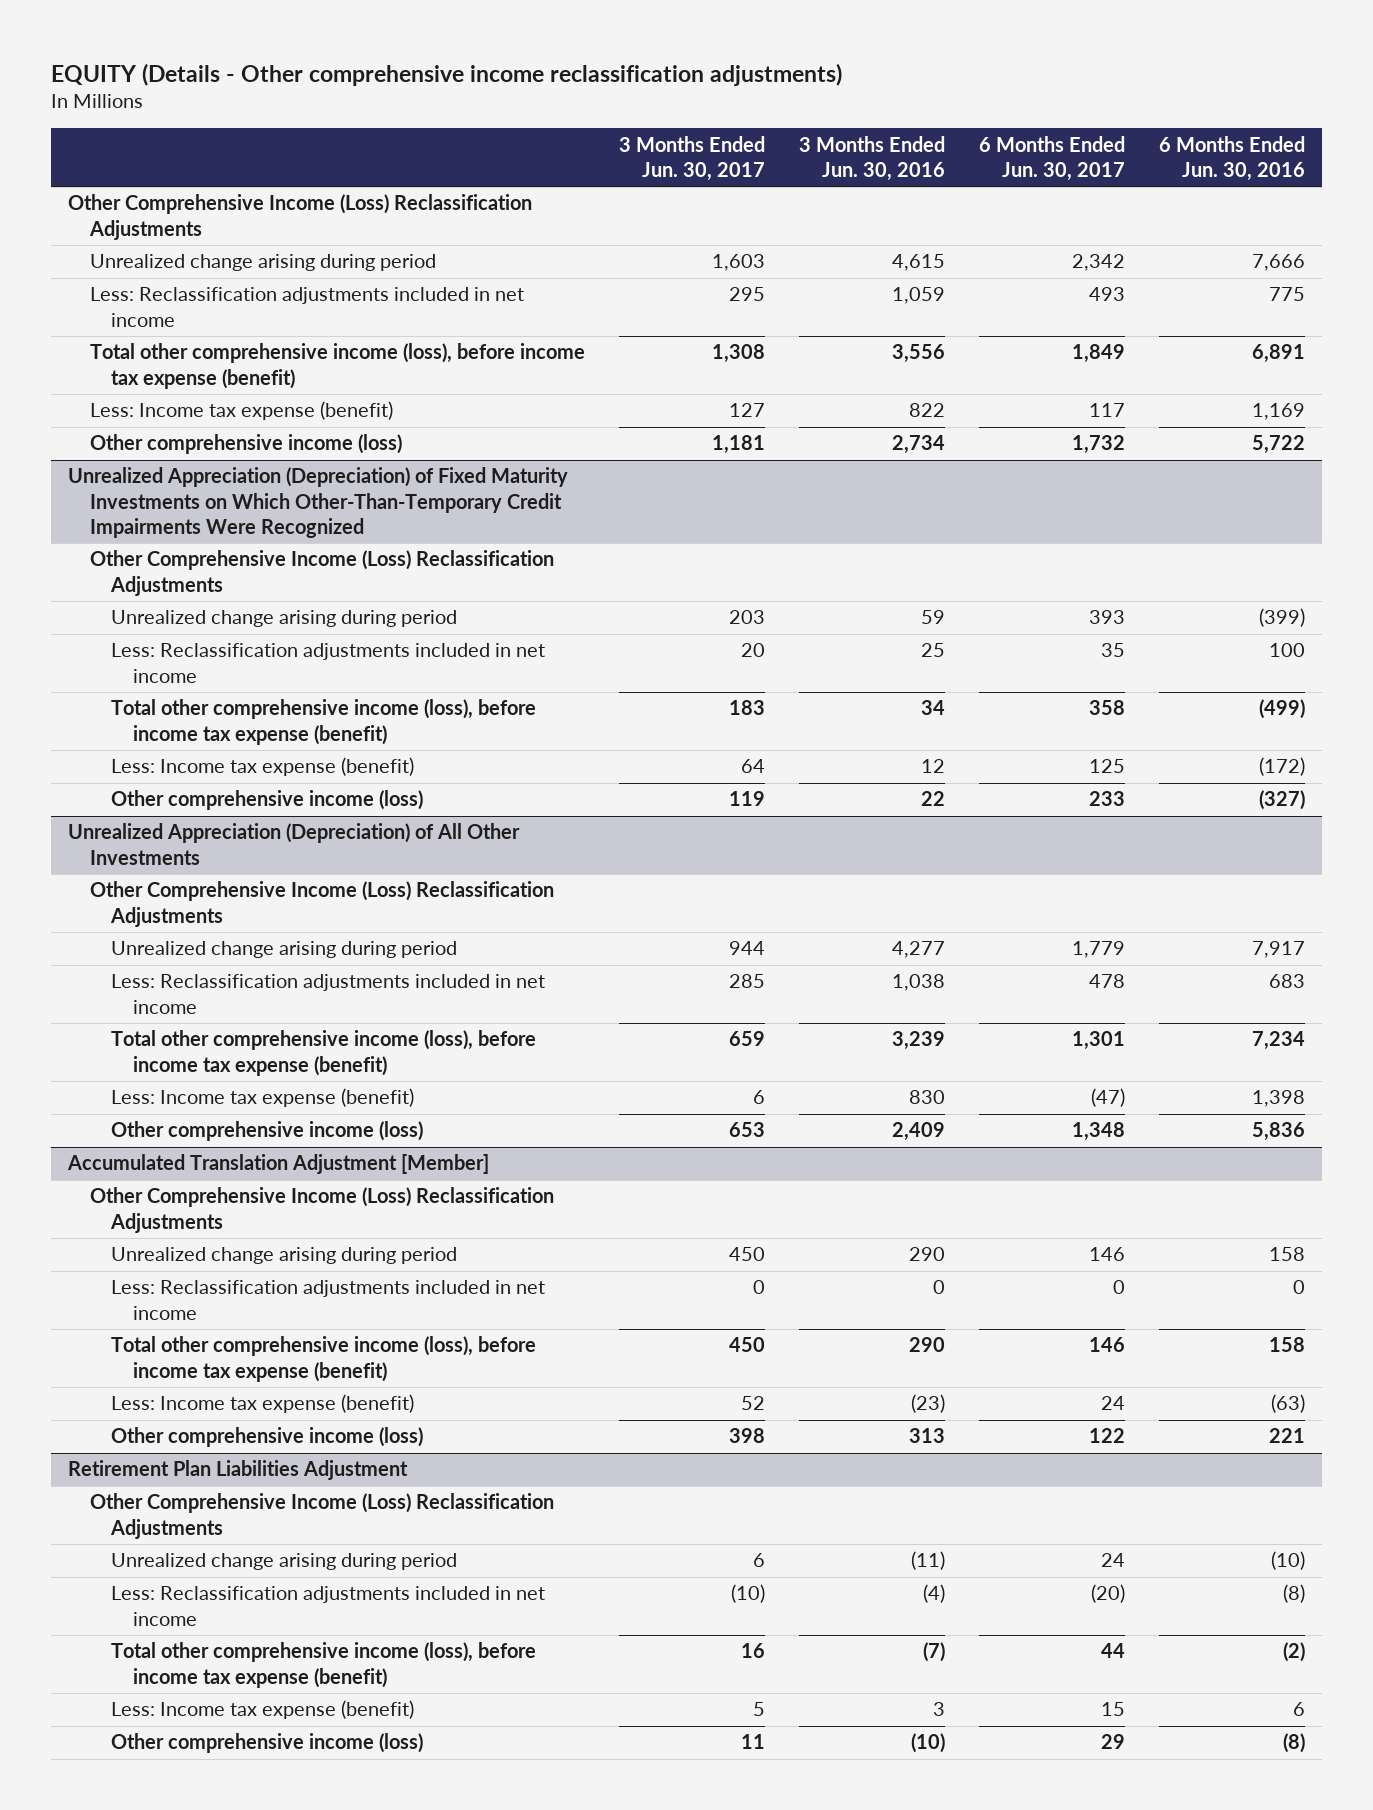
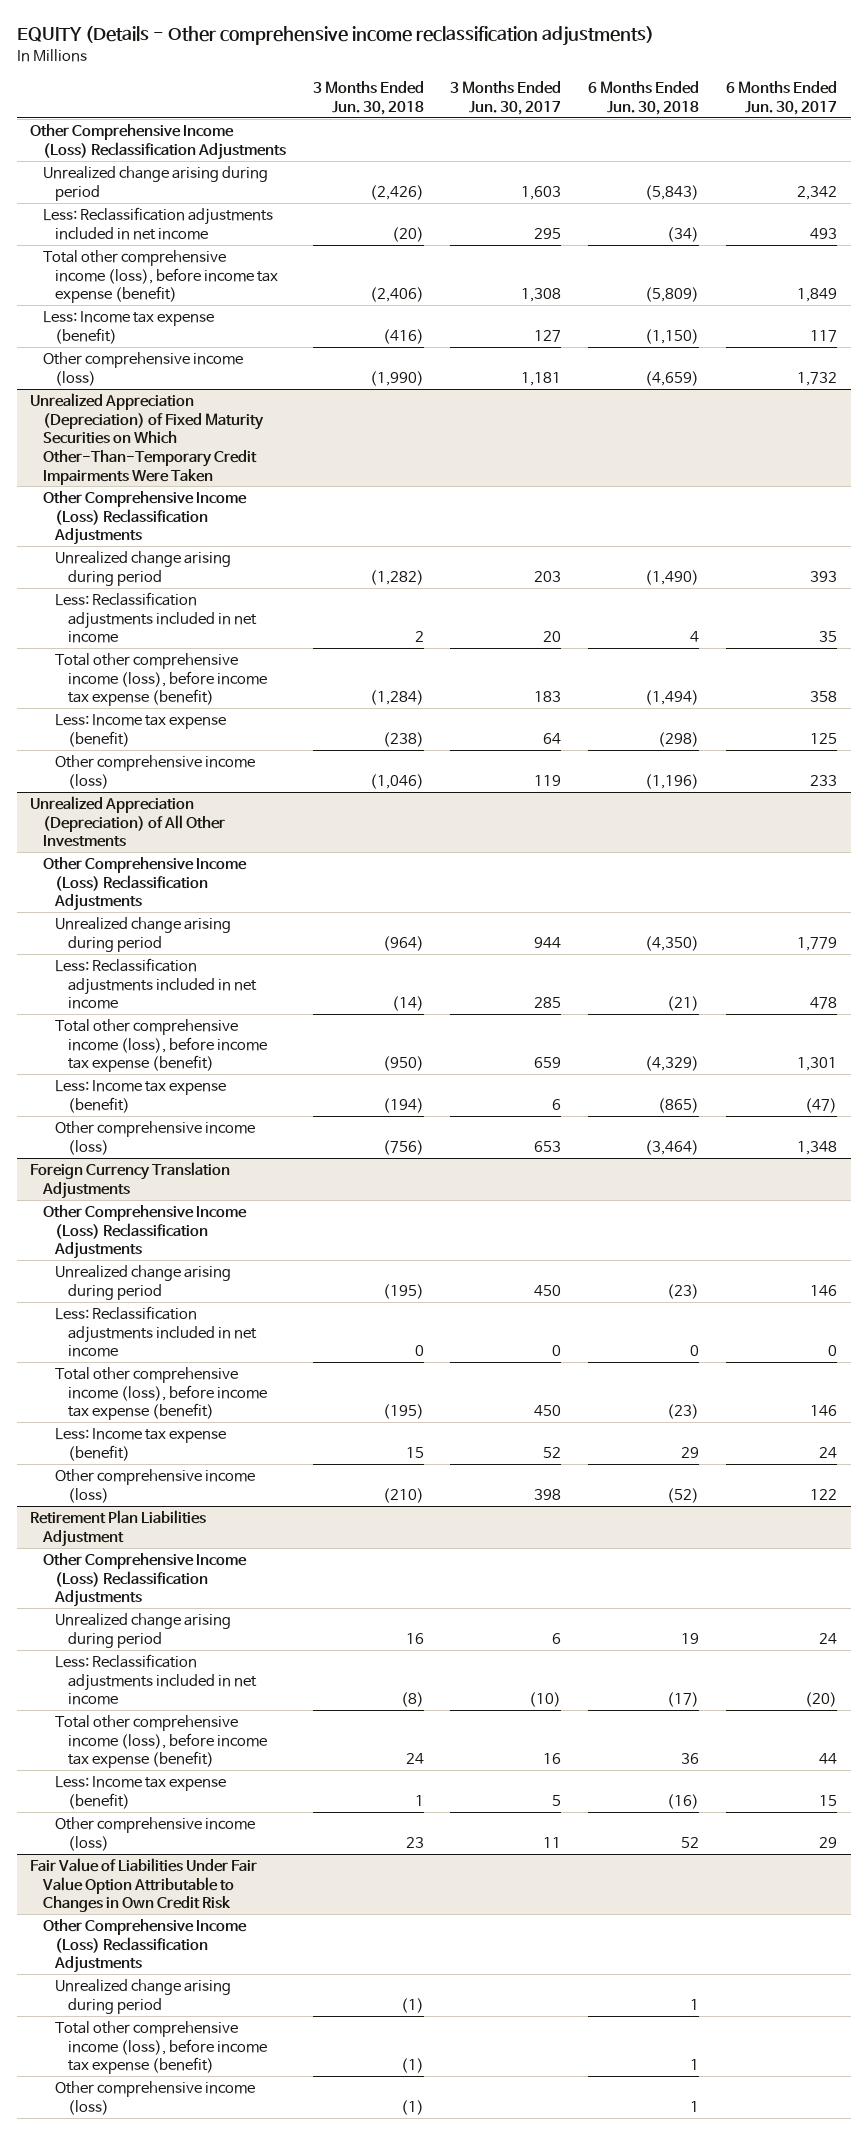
[798,135,945,182] 3 Months Ended Jun. 30, 2016 -> none
[1158,135,1305,182] 6 Months Ended Jun. 30, 2016 -> none
none -> [312,81,424,115] 3 Months Ended Jun. 30, 2018
none -> [588,81,700,115] 6 Months Ended Jun. 30, 2018
[67,467,568,539] Unrealized Appreciation (Depreciation) of Fixed Maturity Investments on Which Other-Than-Temporary Credit Impairments Were Recognized -> [30,392,264,485] Unrealized Appreciation (Depreciation) of Fixed Maturity Securities on Which Other-Than-Temporary Credit Impairments Were Taken
[66,1154,489,1175] Accumulated Translation Adjustment [Member] -> [30,1161,231,1199] Foreign Currency Translation Adjustments
none -> [30,1857,258,1913] Fair Value of Liabilities Under Fair Value Option Attributable to Changes in Own Credit Risk
none -> [42,1918,247,1974] Other Comprehensive Income (Loss) Reclassification Adjustments
none -> [55,1978,232,2014] Unrealized change arising during period
none -> [55,2020,267,2075] Total other comprehensive income (loss), before income tax expense (benefit)
none -> [55,2080,256,2115] Other comprehensive income (loss)

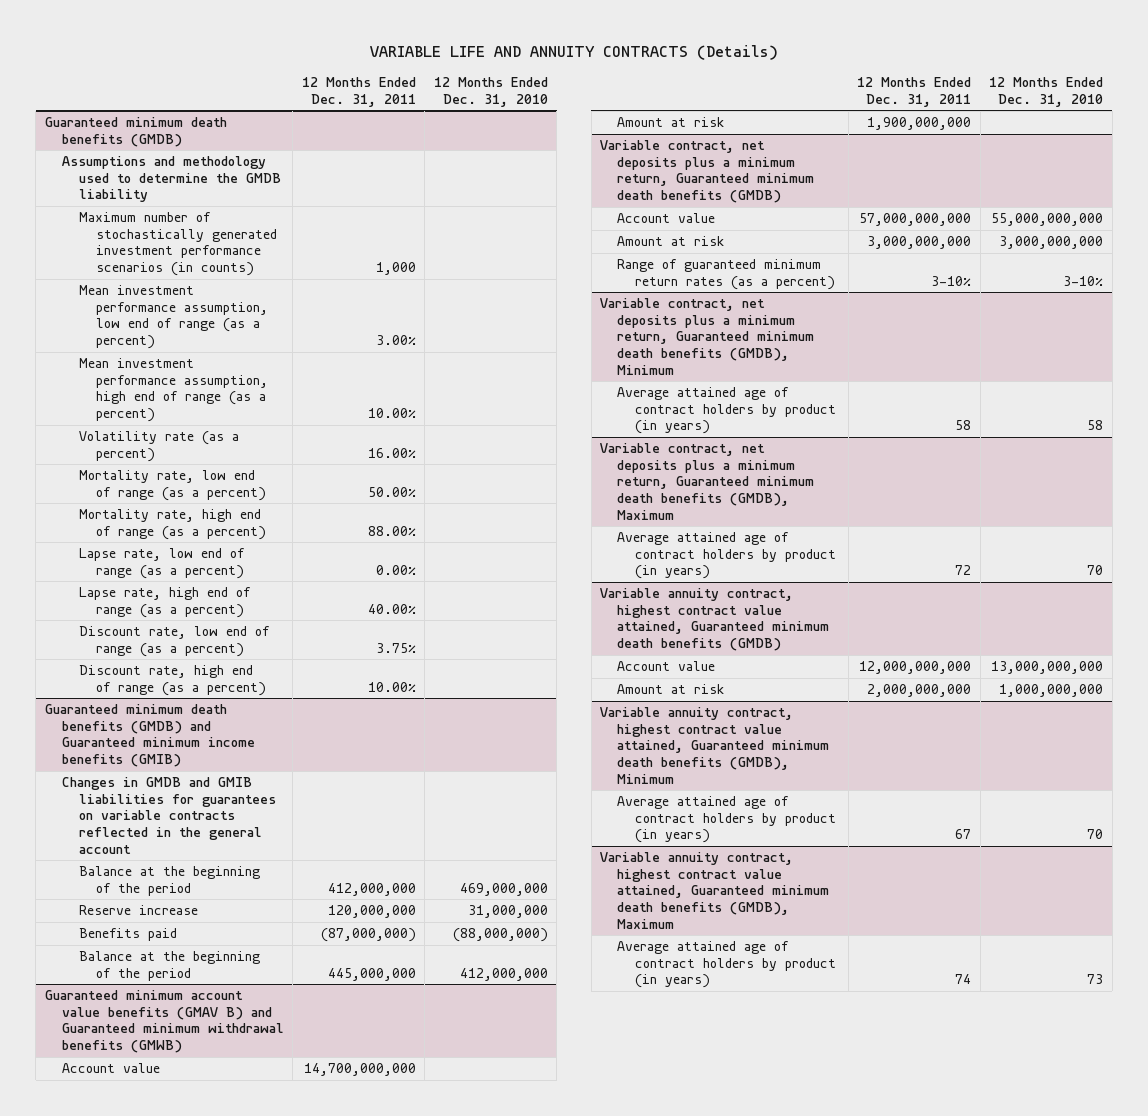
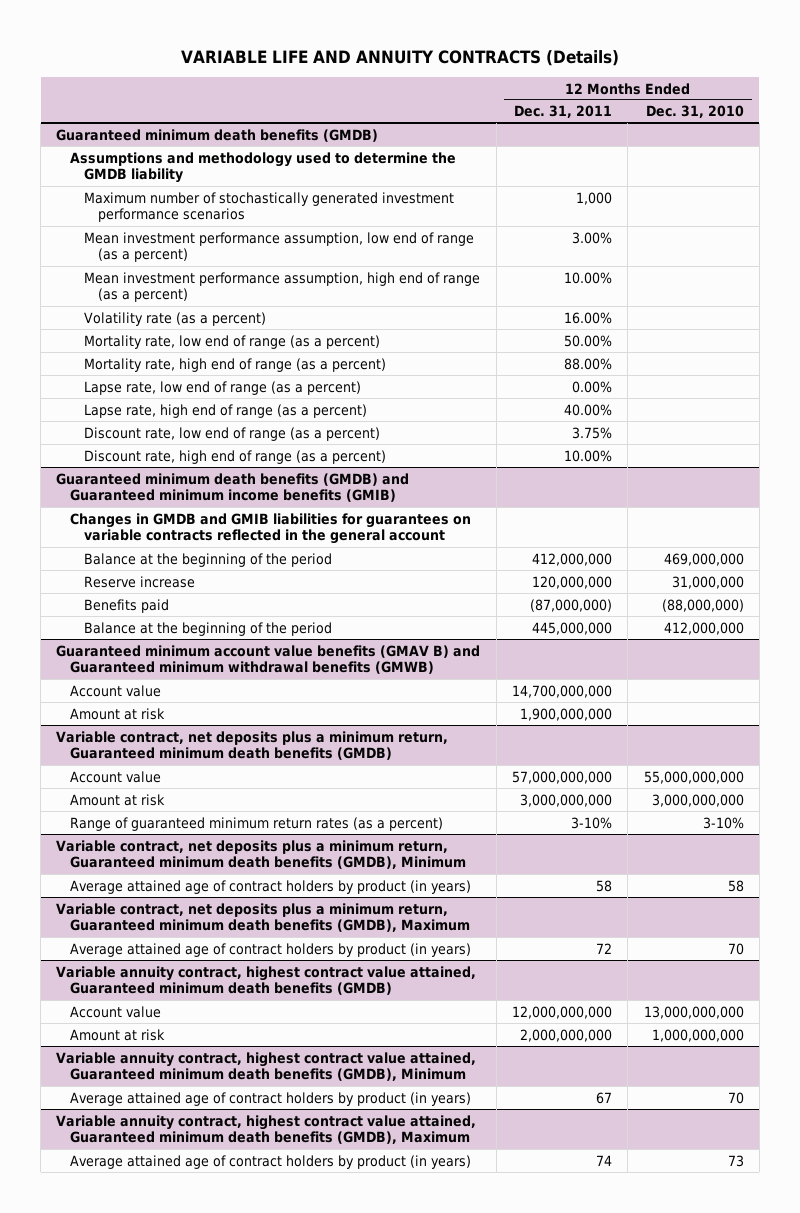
[79,212,278,277] Maximum number of stochastically generated investment performance scenarios (in counts) -> [84,191,455,223] Maximum number of stochastically generated investment performance scenarios

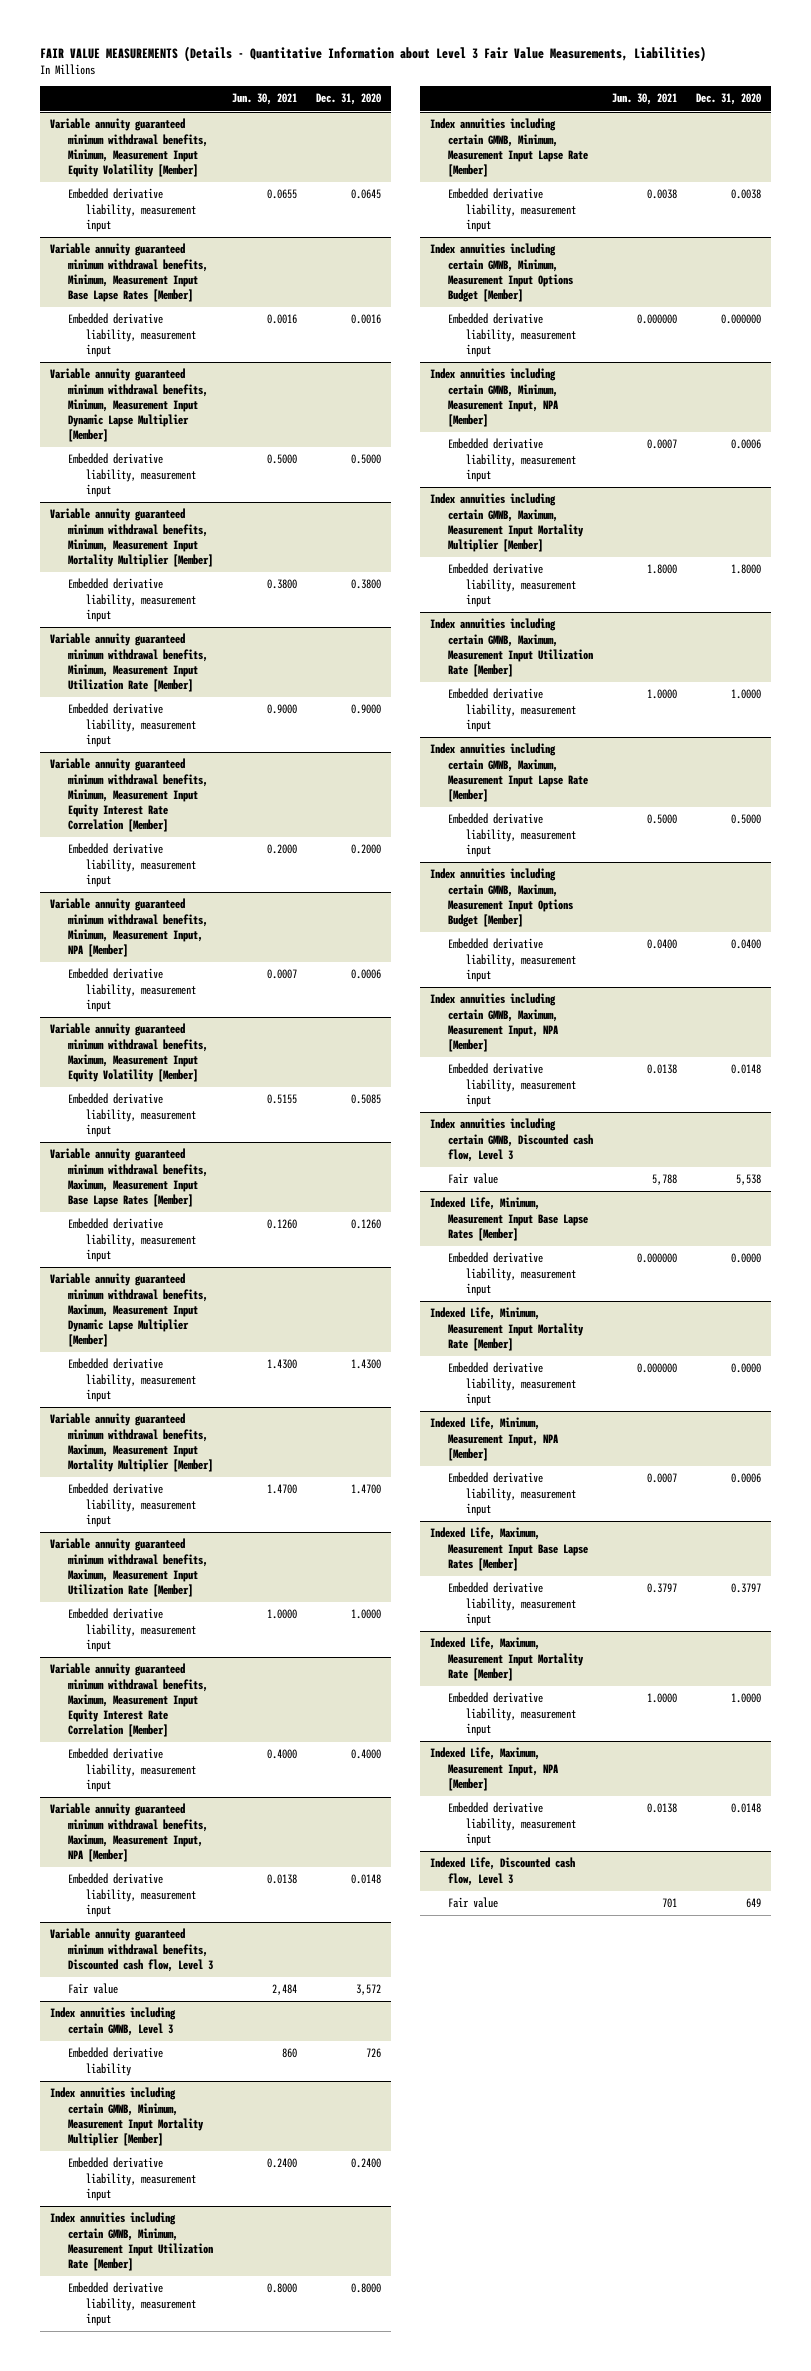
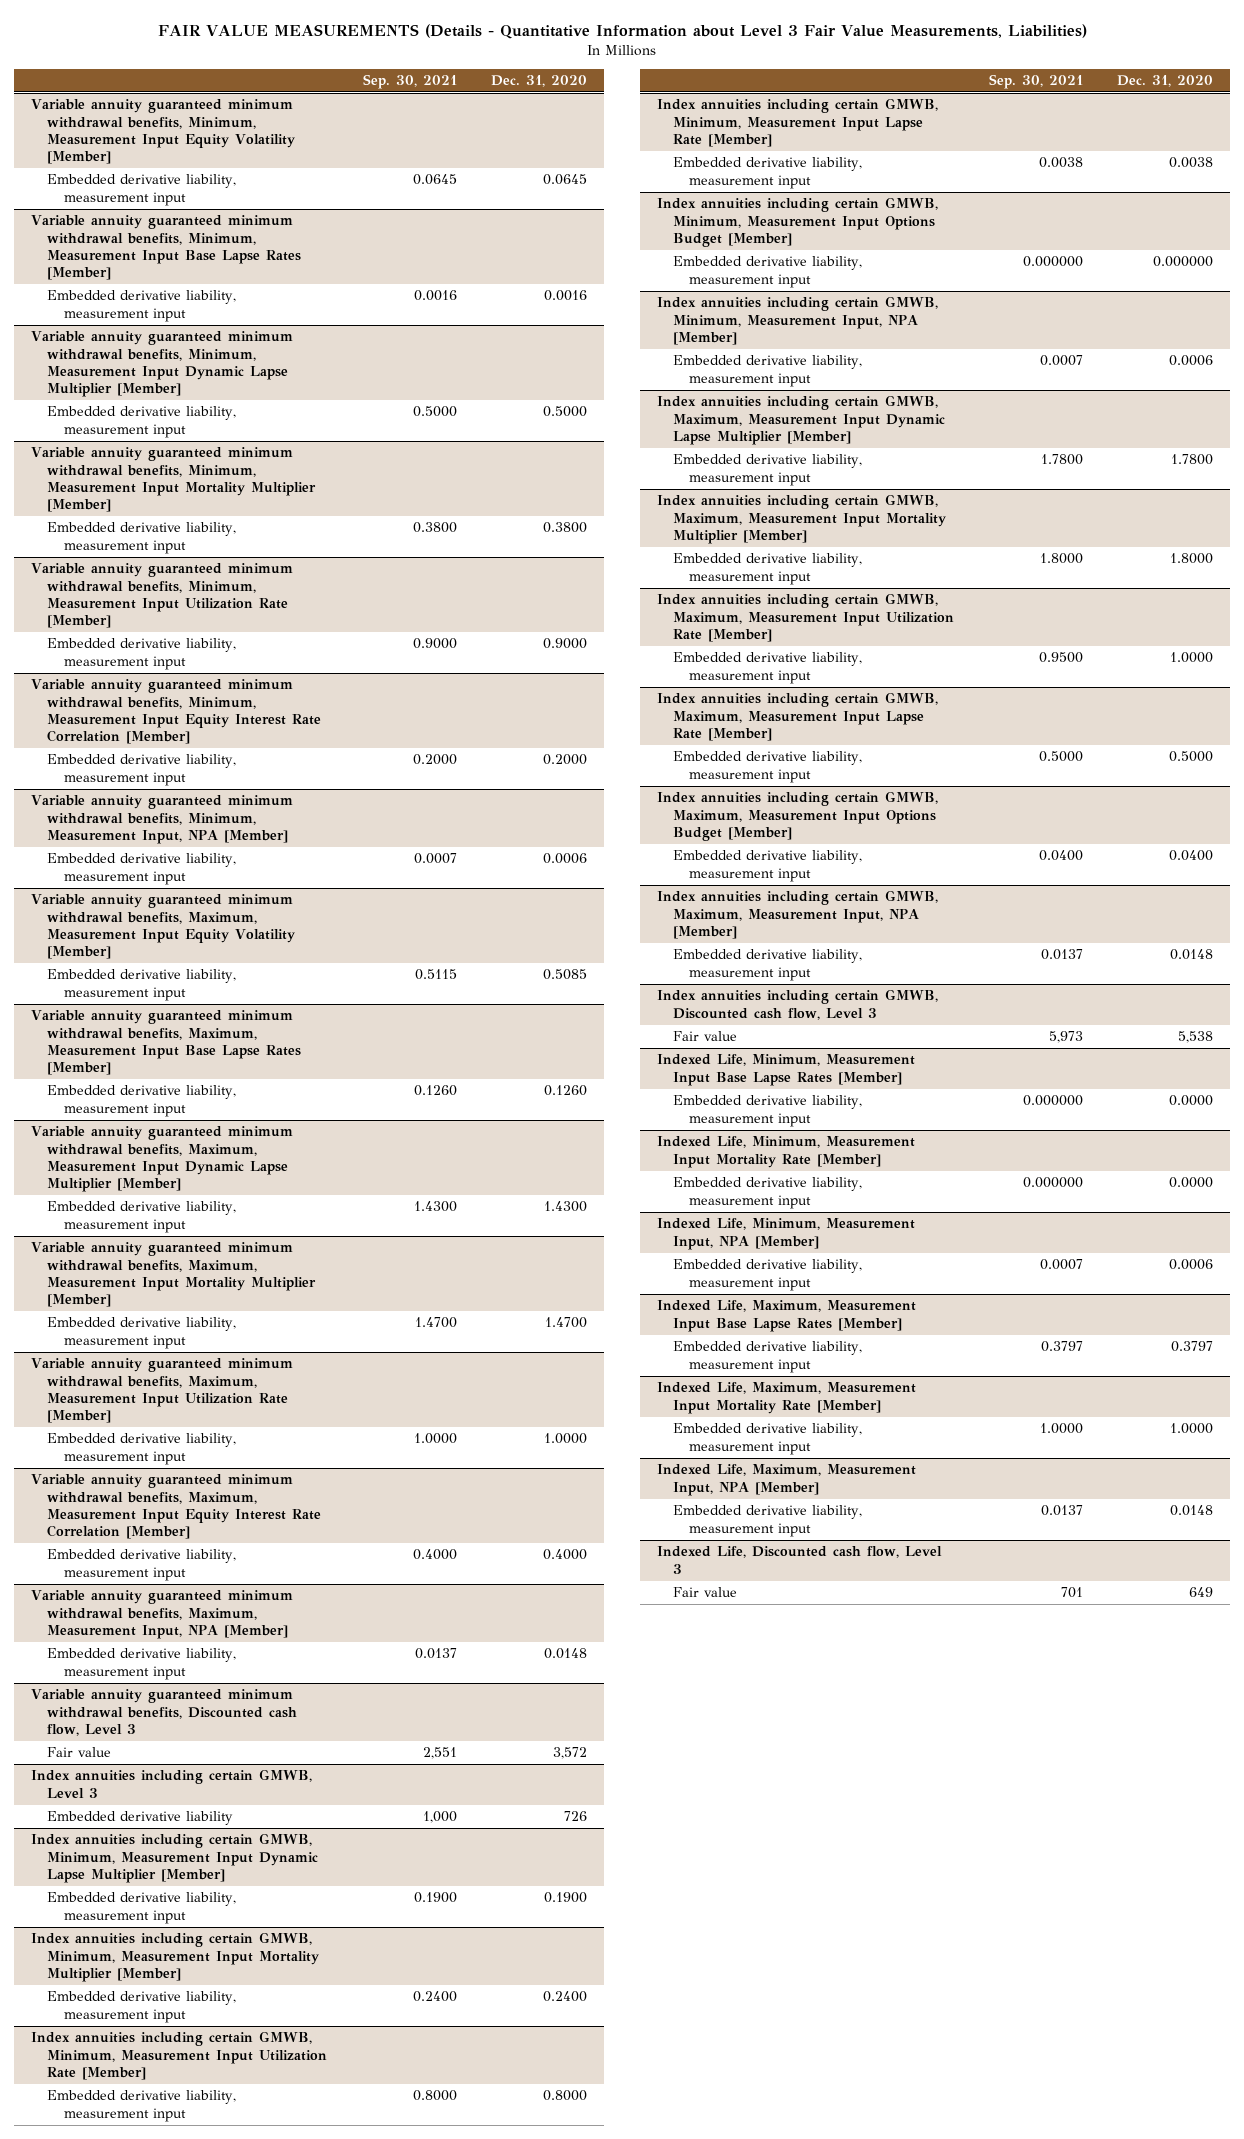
[232,93,298,106] Jun. 30, 2021 -> none
none -> [362,74,457,90] Sep. 30, 2021
none -> [30,1833,319,1884] Index annuities including certain GMWB, Minimum, Measurement Input Dynamic Lapse Multiplier [Member]
none -> [47,1892,237,1924] Embedded derivative liability, measurement input
none -> [656,395,946,446] Index annuities including certain GMWB, Maximum, Measurement Input Dynamic Lapse Multiplier [Member]
none -> [673,454,863,486] Embedded derivative liability, measurement input

